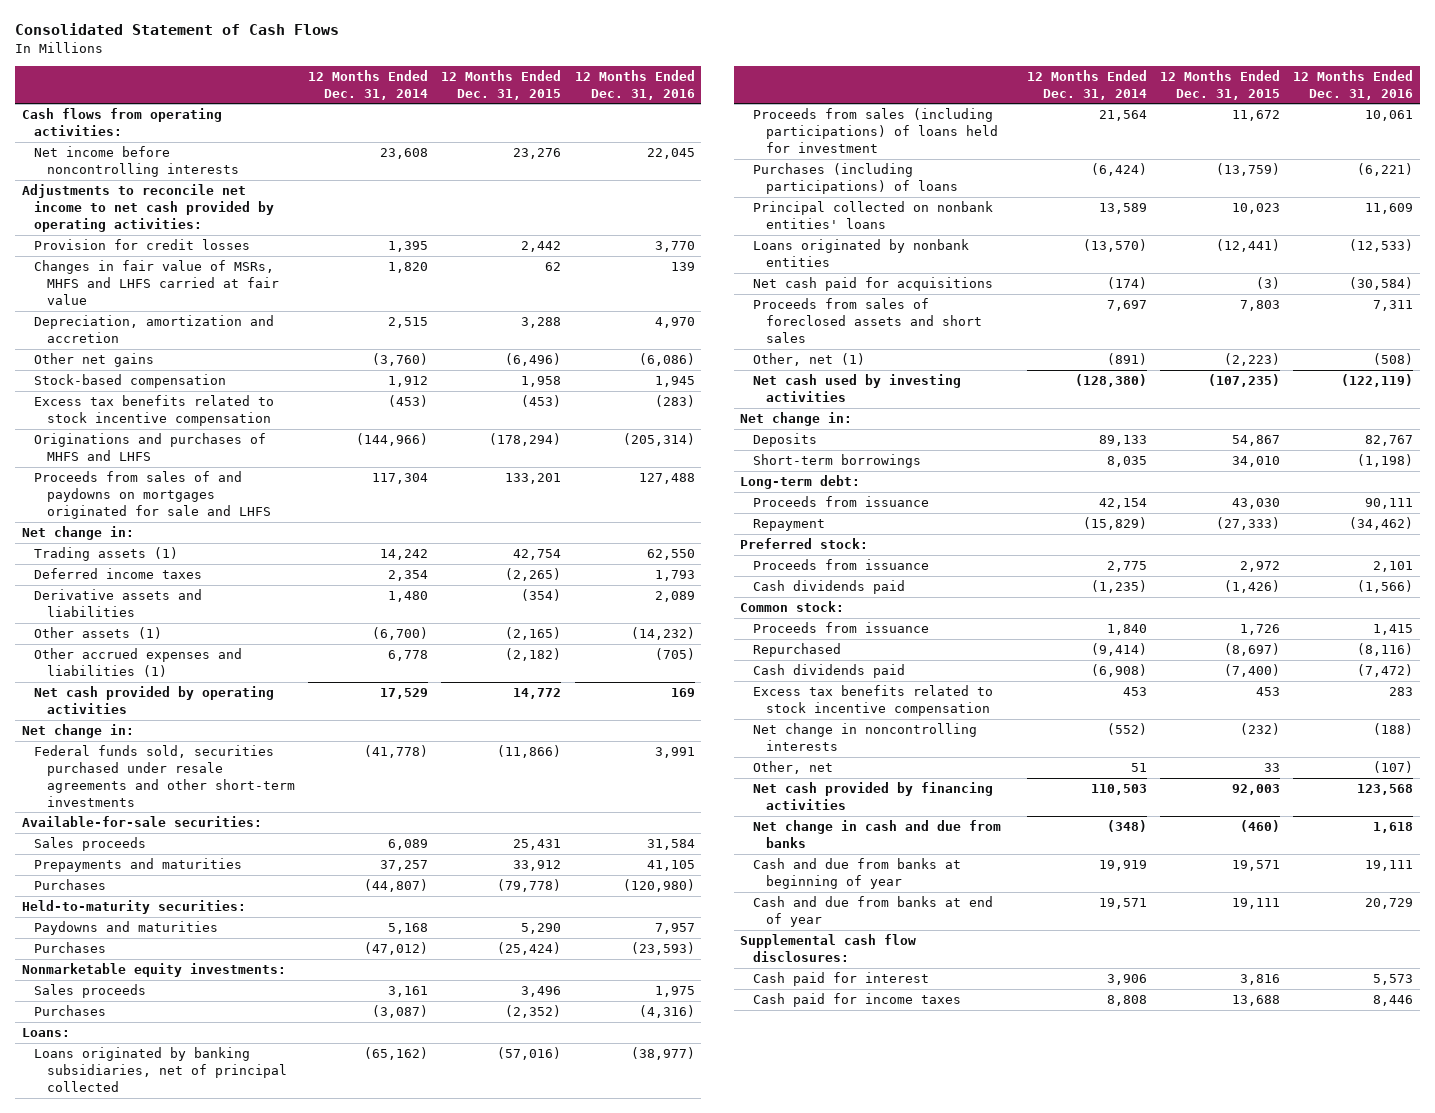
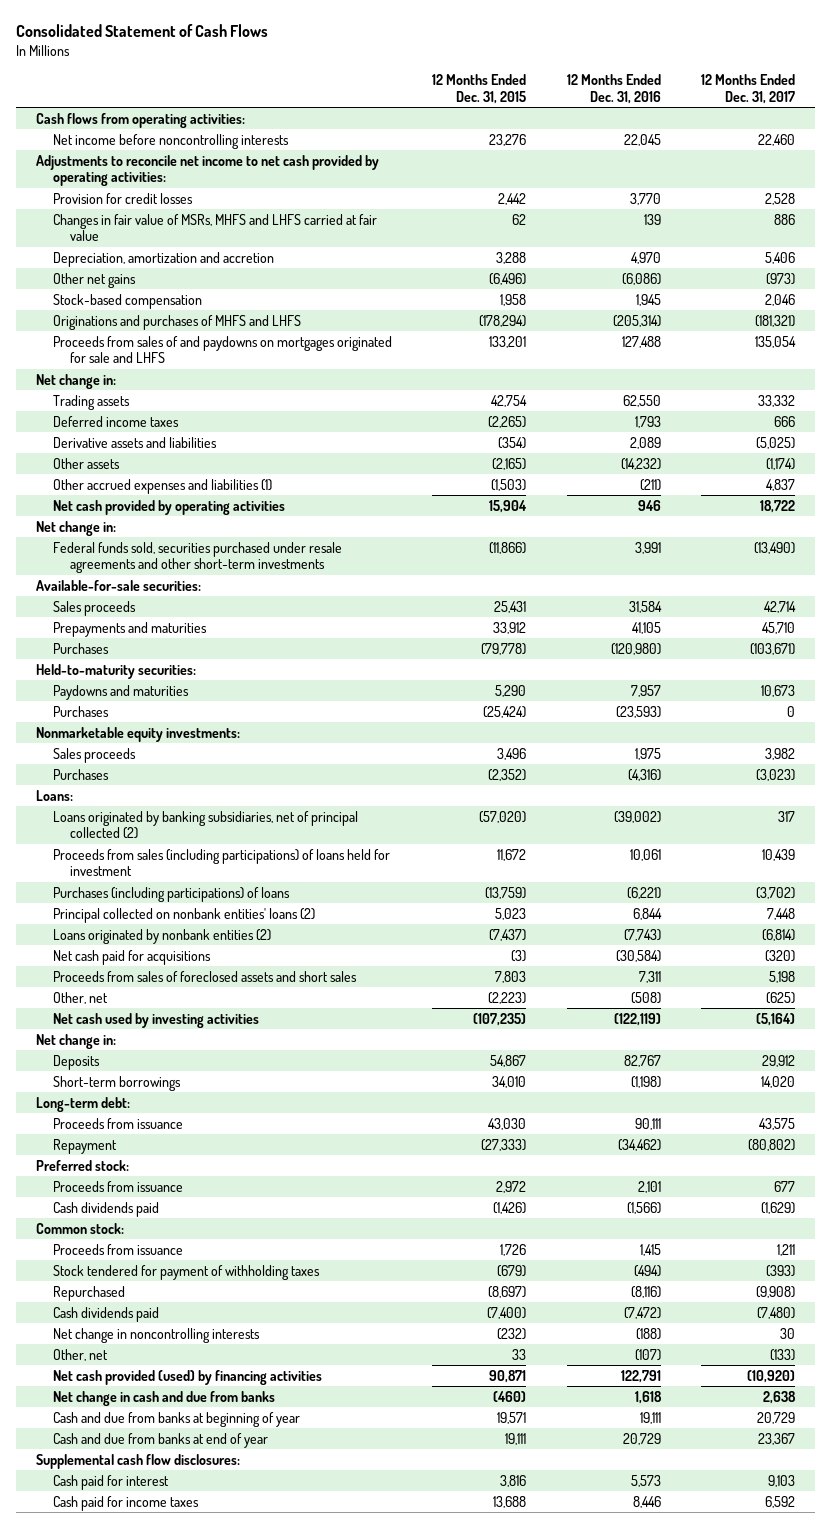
[308,69,429,100] 12 Months Ended Dec. 31, 2014 -> none
none -> [701,74,796,104] 12 Months Ended Dec. 31, 2017
[34,395,275,427] Excess tax benefits related to stock incentive compensation -> none
[34,547,179,562] Trading assets (1) -> [53,394,131,410] Trading assets
[34,627,163,640] Other assets (1) -> [53,457,121,469] Other assets
[505,648,562,662] (2,182) -> [491,478,527,491] (1,503)
[654,648,695,661] (705) -> [639,478,661,491] (211)
[513,688,562,700] 14,772 -> [489,499,528,513] 15,904
[670,688,695,698] 169 -> [637,499,661,511] 946
[34,1047,288,1092] Loans originated by banking subsidiaries, net of principal collected -> [53,810,359,840] Loans originated by banking subsidiaries, net of principal collected (2)
[497,1047,562,1061] (57,016) -> [479,810,527,823] (57,020)
[630,1047,695,1061] (38,977) -> [613,810,661,823] (39,002)
[753,201,994,230] Principal collected on nonbank entities' loans -> [53,907,316,923] Principal collected on nonbank entities' loans (2)
[1232,203,1281,215] 10,023 -> [495,907,527,920] 5,023
[1365,203,1414,215] 11,609 -> [632,907,662,920] 6,844
[753,239,970,268] Loans originated by nonbank entities -> [53,928,272,944] Loans originated by nonbank entities (2)
[1216,239,1281,253] (12,441) -> [489,928,527,941] (7,437)
[1349,239,1414,253] (12,533) -> [623,928,661,941] (7,743)
[753,353,866,367] Other, net (1) -> [53,991,109,1004] Other, net
none -> [53,1264,321,1280] Stock tendered for payment of withholding taxes
[753,685,994,717] Excess tax benefits related to stock incentive compensation -> none
[753,782,994,811] Net cash provided by financing activities -> [53,1369,323,1385] Net cash provided (used) by financing activities
[1232,784,1281,796] 92,003 -> [489,1369,527,1383] 90,871
[1357,784,1414,796] 123,568 -> [620,1369,661,1383] 122,791

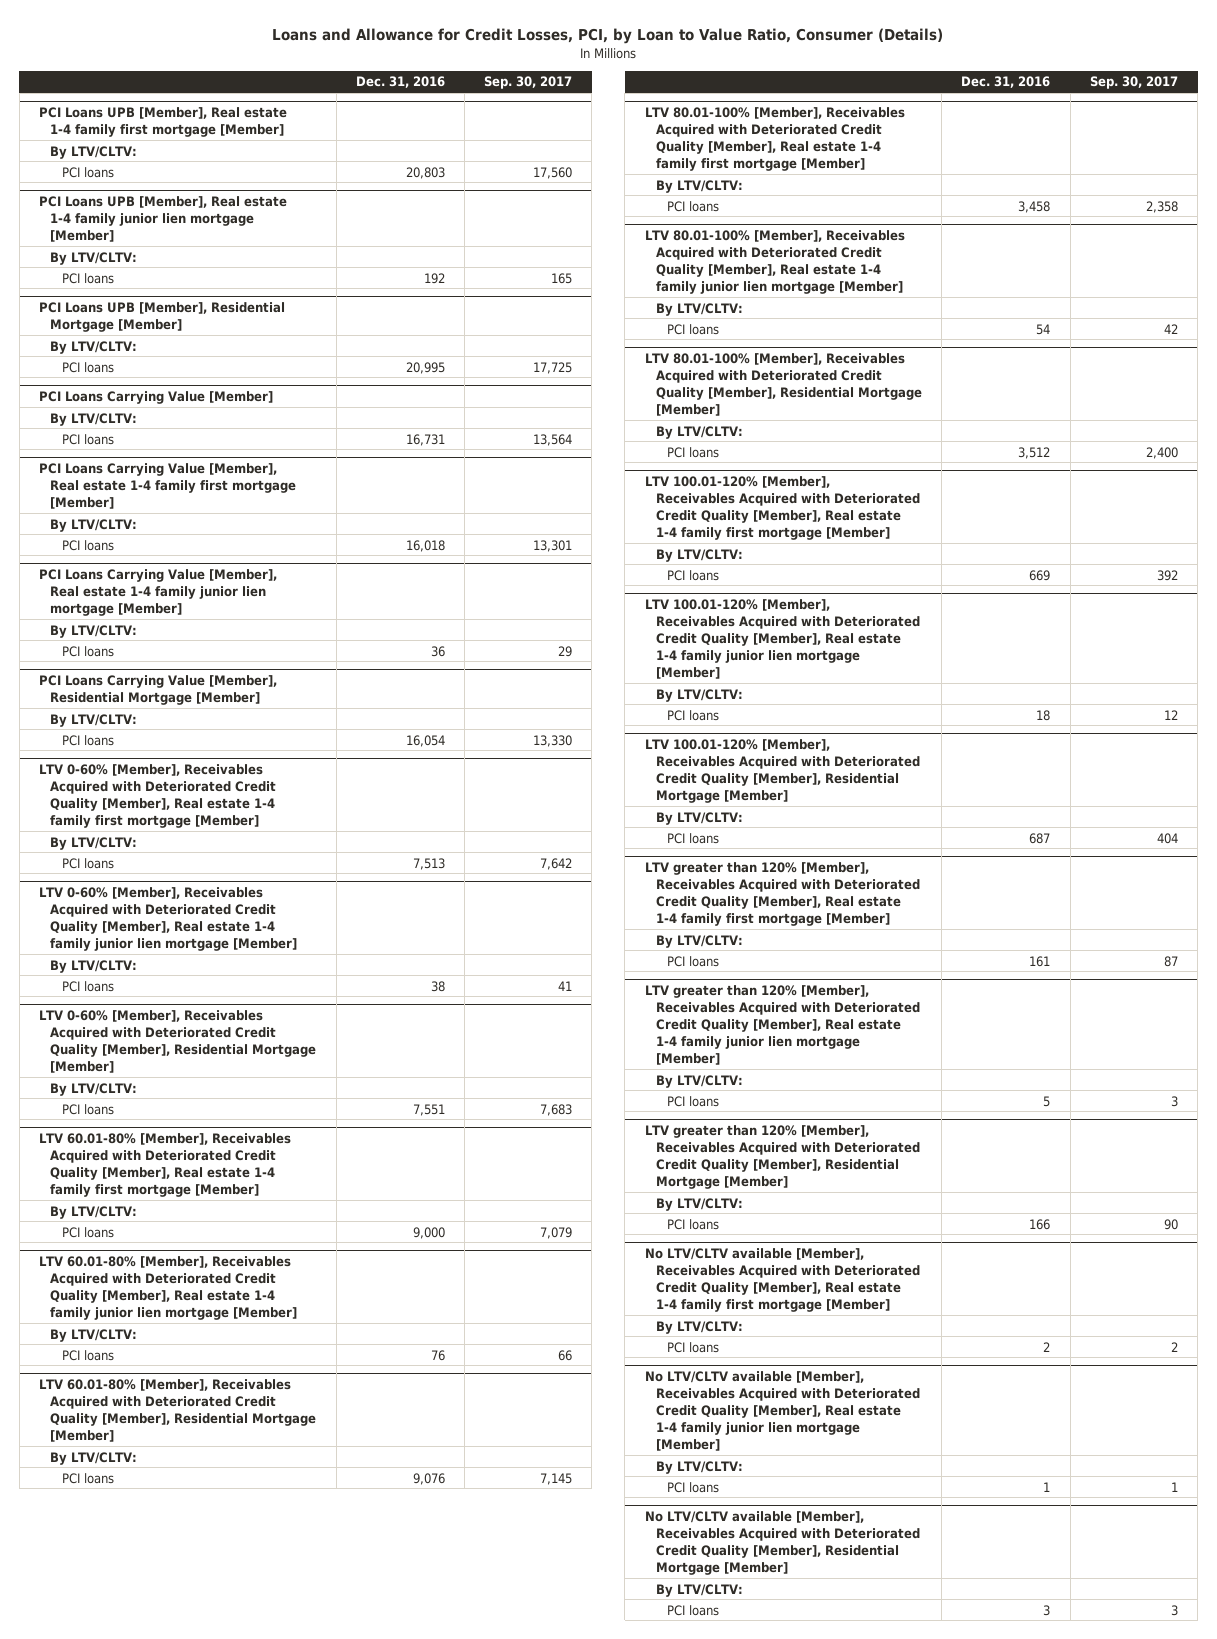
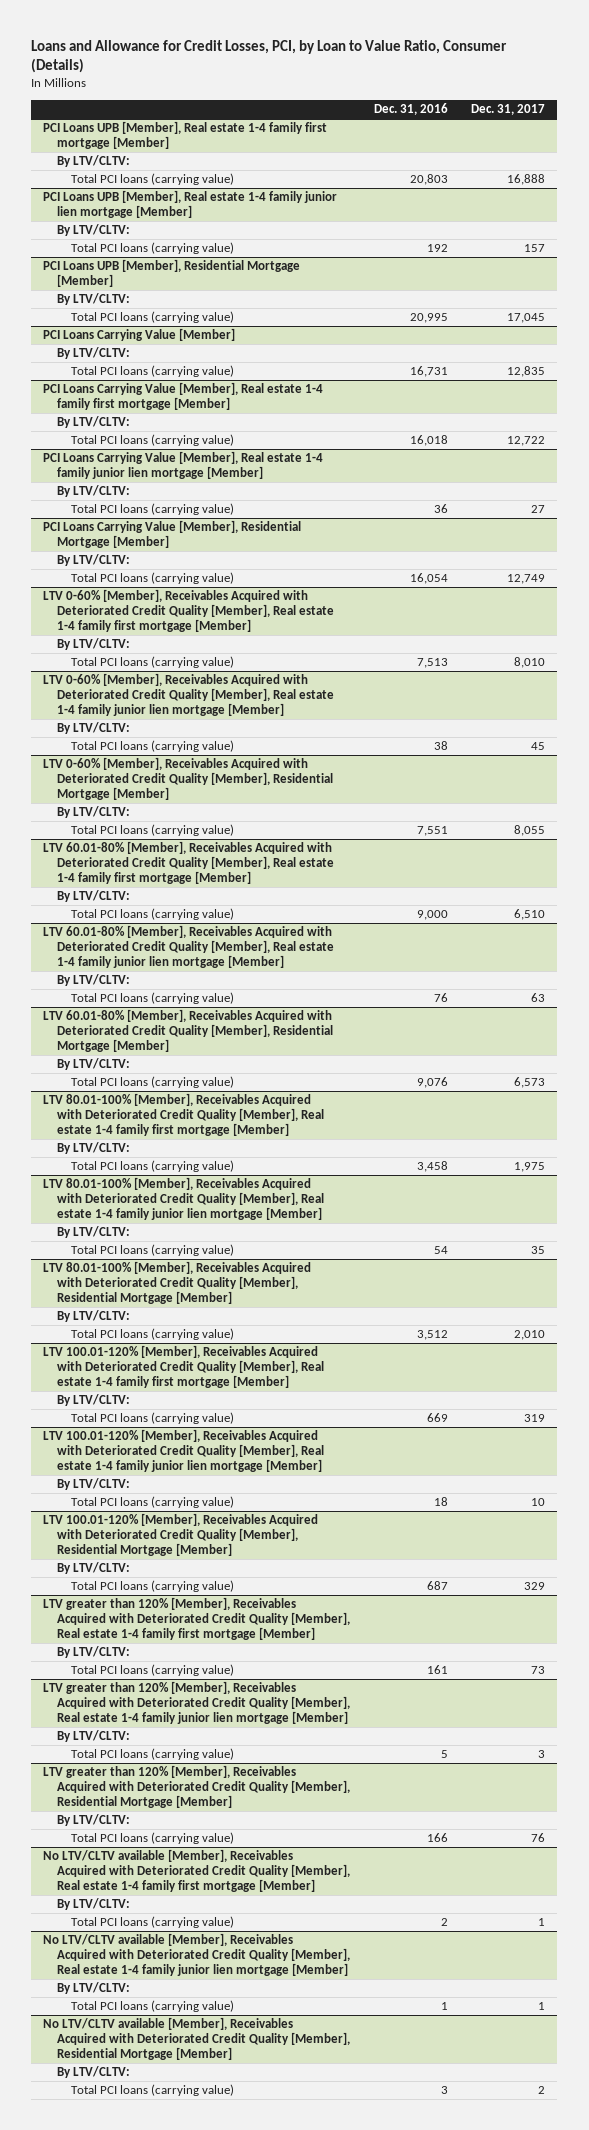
[484,76,573,90] Sep. 30, 2017 -> none
none -> [471,103,546,115] Dec. 31, 2017
[61,166,114,178] PCI loans -> [70,173,234,186] Total PCI loans (carrying value)
[61,272,114,284] PCI loans -> [70,242,234,255] Total PCI loans (carrying value)
[61,361,114,373] PCI loans -> [70,311,234,324] Total PCI loans (carrying value)
[61,433,114,445] PCI loans -> [70,365,234,378] Total PCI loans (carrying value)
[61,539,114,551] PCI loans -> [70,434,234,447] Total PCI loans (carrying value)
[61,645,114,657] PCI loans -> [70,503,234,516] Total PCI loans (carrying value)
[61,734,114,746] PCI loans -> [70,572,234,585] Total PCI loans (carrying value)
[61,857,114,869] PCI loans -> [70,656,234,669] Total PCI loans (carrying value)
[61,980,114,992] PCI loans -> [70,740,234,753] Total PCI loans (carrying value)
[61,1103,114,1115] PCI loans -> [70,824,234,837] Total PCI loans (carrying value)
[61,1226,114,1238] PCI loans -> [70,908,234,921] Total PCI loans (carrying value)
[61,1349,114,1361] PCI loans -> [70,992,234,1005] Total PCI loans (carrying value)
[61,1472,114,1484] PCI loans -> [70,1076,234,1089] Total PCI loans (carrying value)
[667,200,720,212] PCI loans -> [70,1160,234,1173] Total PCI loans (carrying value)
[667,323,720,335] PCI loans -> [70,1244,234,1257] Total PCI loans (carrying value)
[667,446,720,458] PCI loans -> [70,1328,234,1341] Total PCI loans (carrying value)
[667,569,720,581] PCI loans -> [70,1412,234,1425] Total PCI loans (carrying value)
[667,709,720,721] PCI loans -> [70,1496,234,1509] Total PCI loans (carrying value)
[667,832,720,844] PCI loans -> [70,1580,234,1593] Total PCI loans (carrying value)
[667,955,720,967] PCI loans -> [70,1664,234,1677] Total PCI loans (carrying value)
[667,1095,720,1107] PCI loans -> [70,1748,234,1761] Total PCI loans (carrying value)
[667,1218,720,1230] PCI loans -> [70,1832,234,1845] Total PCI loans (carrying value)
[667,1341,720,1353] PCI loans -> [70,1916,234,1929] Total PCI loans (carrying value)
[667,1481,720,1493] PCI loans -> [70,2000,234,2013] Total PCI loans (carrying value)
[667,1604,720,1616] PCI loans -> [70,2084,234,2097] Total PCI loans (carrying value)

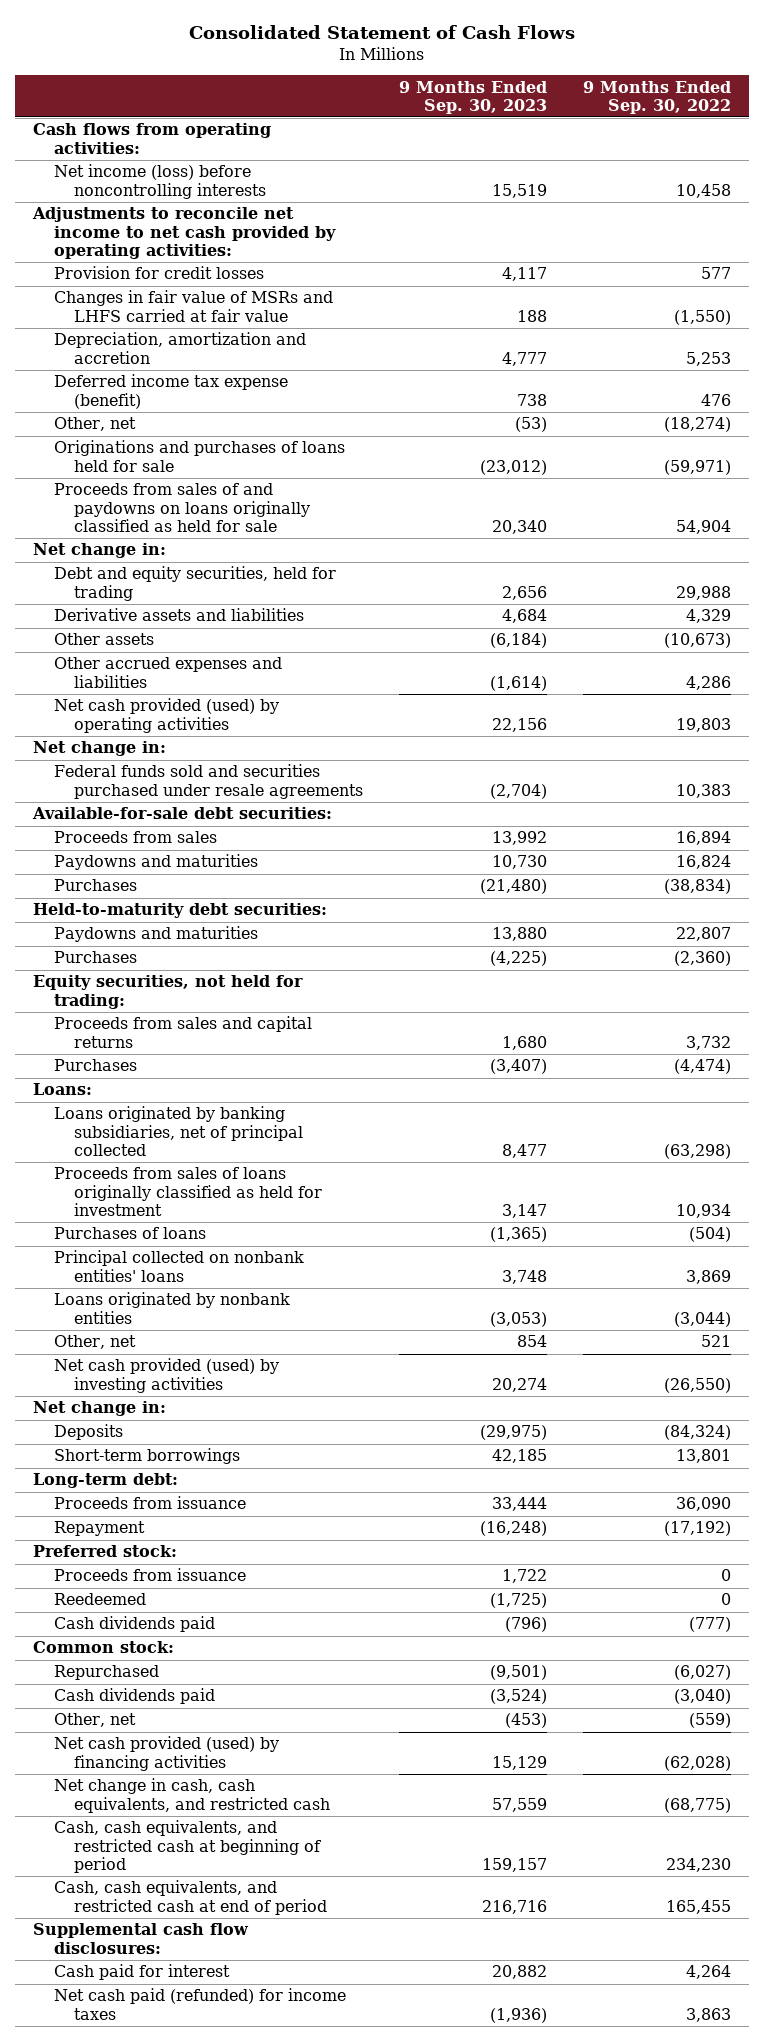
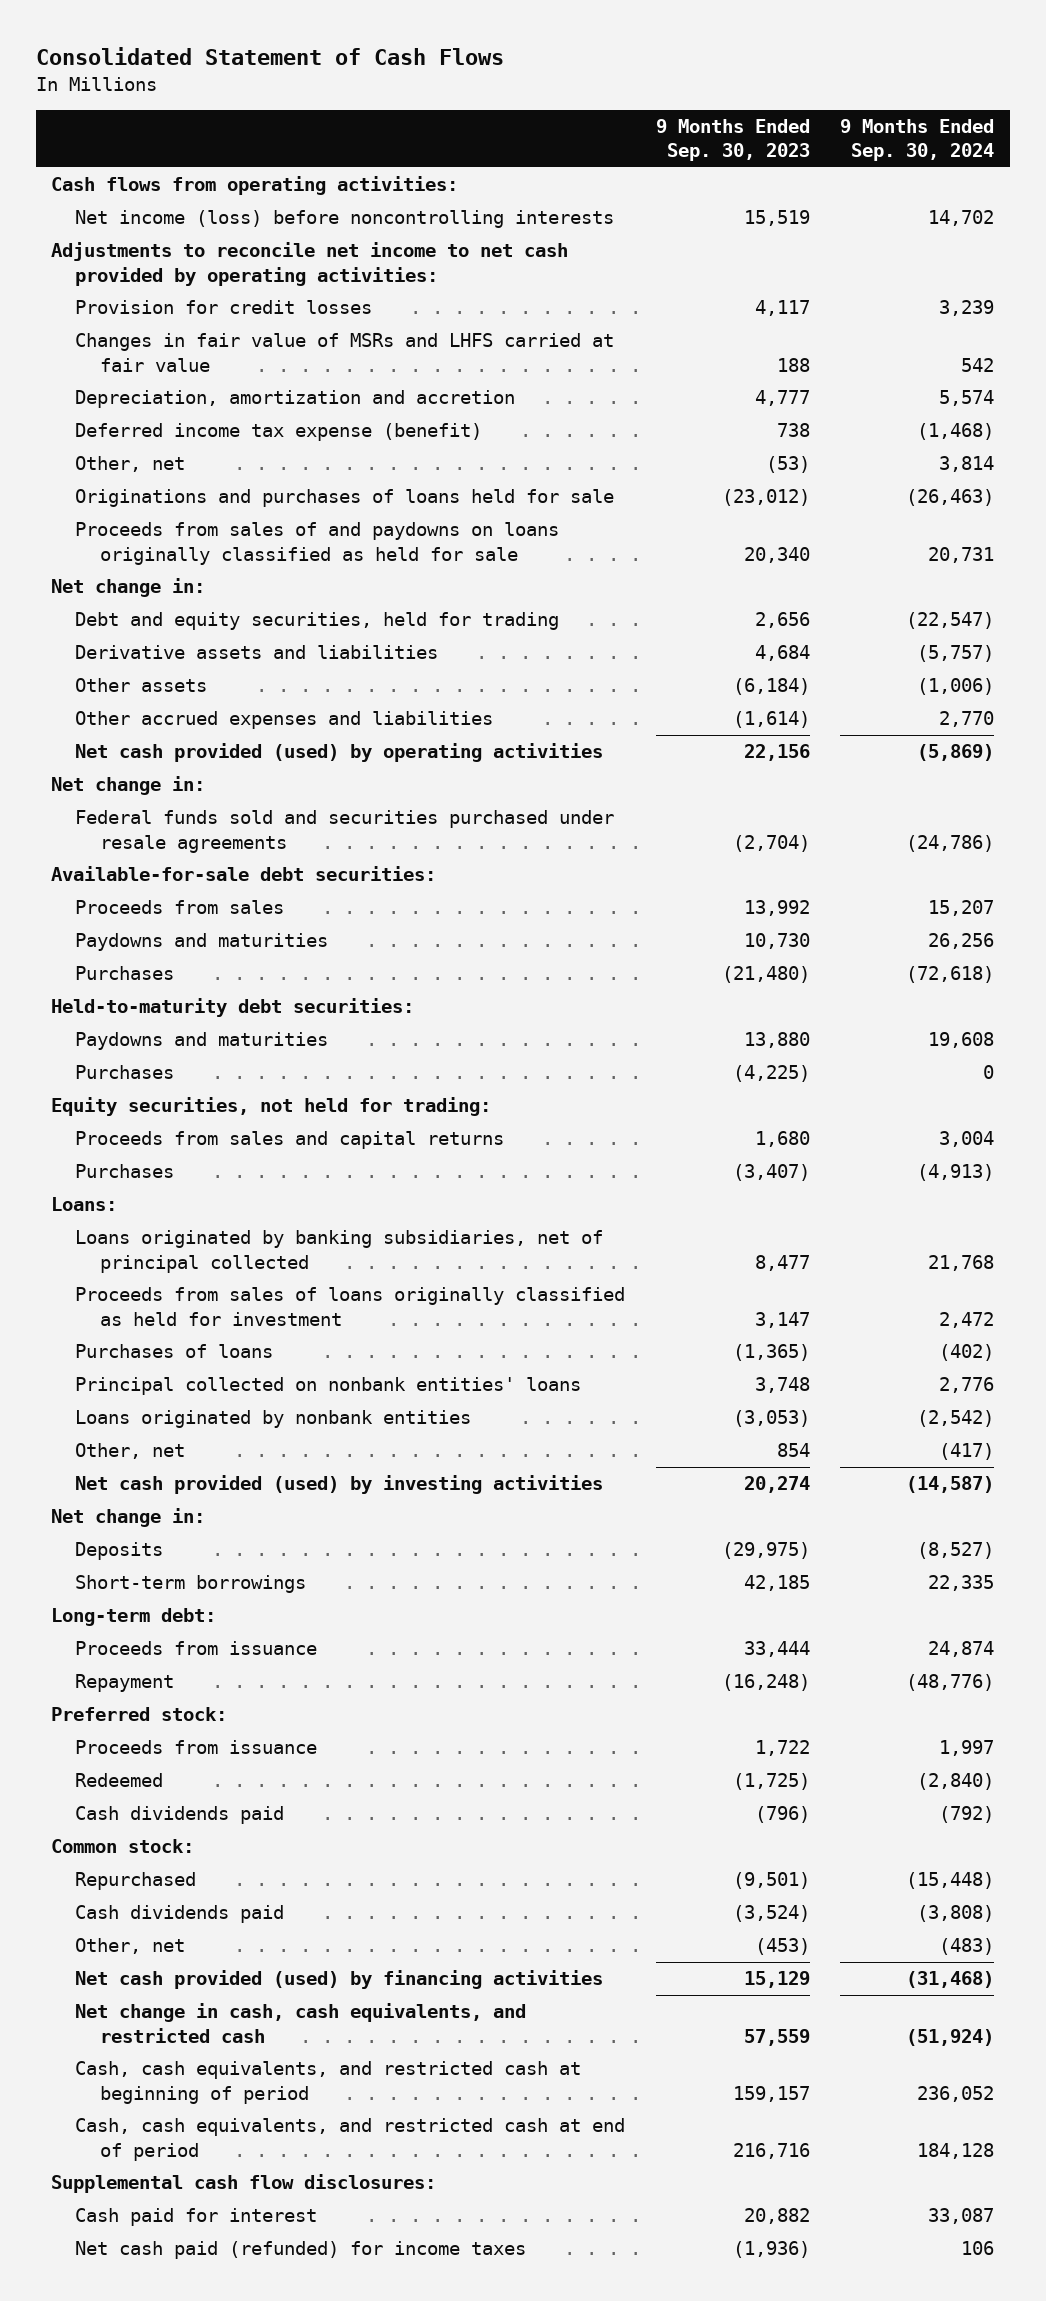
[583,80,732,114] 9 Months Ended Sep. 30, 2022 -> none
none -> [840,118,995,162] 9 Months Ended Sep. 30, 2024
[53,1593,146,1606] Reedeemed -> [75,1773,164,1788] Redeemed

